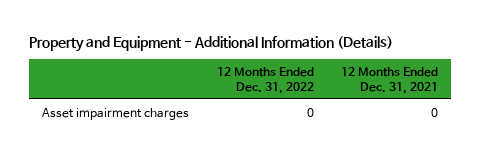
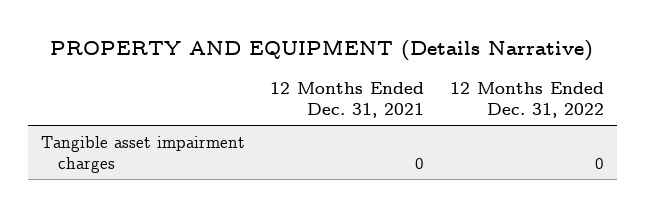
[28,36,393,53] Property and Equipment - Additional Information (Details) -> [50,38,594,61] PROPERTY AND EQUIPMENT (Details Narrative)
[42,107,190,120] Asset impairment charges -> [40,136,245,174] Tangible asset impairment charges

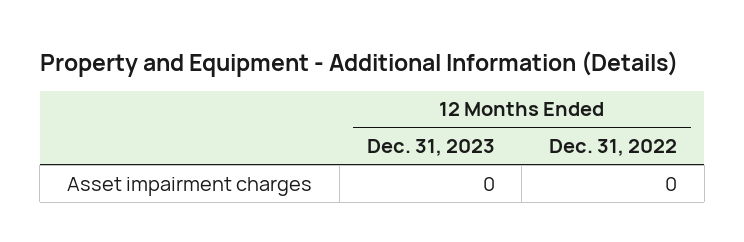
[50,38,594,61] PROPERTY AND EQUIPMENT (Details Narrative) -> [39,50,678,77] Property and Equipment - Additional Information (Details)
[270,82,425,118] 12 Months Ended Dec. 31, 2021 -> none
none -> [366,139,495,157] Dec. 31, 2023
[40,136,245,174] Tangible asset impairment charges -> [66,176,312,196] Asset impairment charges

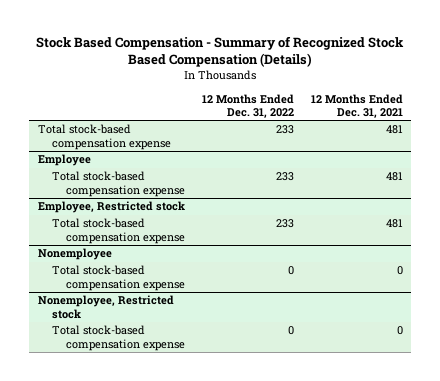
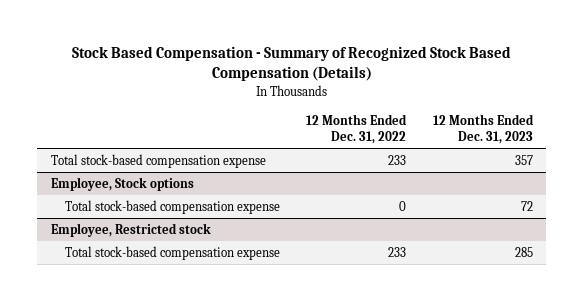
[310,93,403,119] 12 Months Ended Dec. 31, 2021 -> none
none -> [432,114,534,144] 12 Months Ended Dec. 31, 2023
[37,154,91,167] Employee -> none
none -> [50,177,194,192] Employee, Stock options
[275,172,294,182] 233 -> [399,201,407,212] 0
[37,248,112,261] Nonemployee -> none
[52,265,186,291] Total stock-based compensation expense -> none
[37,295,174,319] Nonemployee, Restricted stock -> none
[52,325,186,351] Total stock-based compensation expense -> none

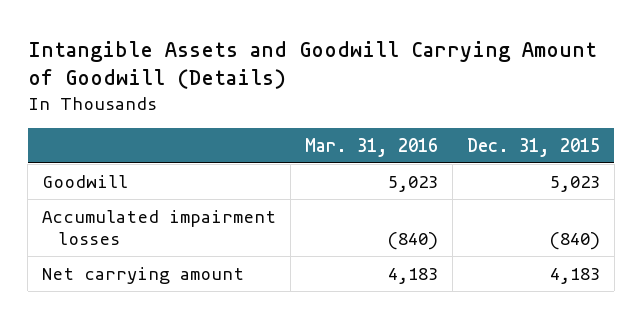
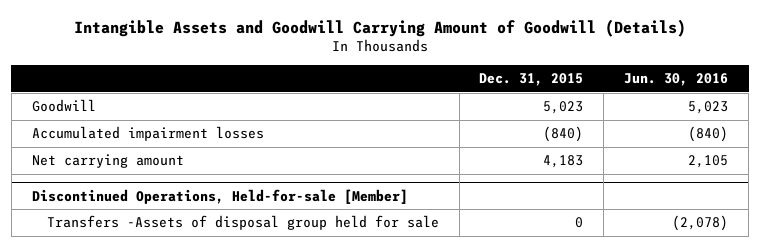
[305,137,439,157] Mar. 31, 2016 -> none
none -> [624,73,729,87] Jun. 30, 2016
none -> [31,188,408,204] Discontinued Operations, Held-for-sale [Member]
none -> [46,215,439,231] Transfers -Assets of disposal group held for sale

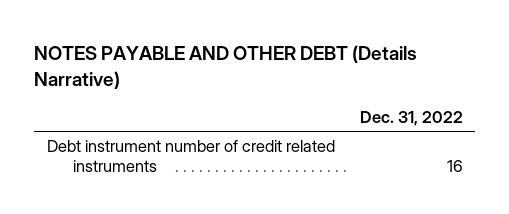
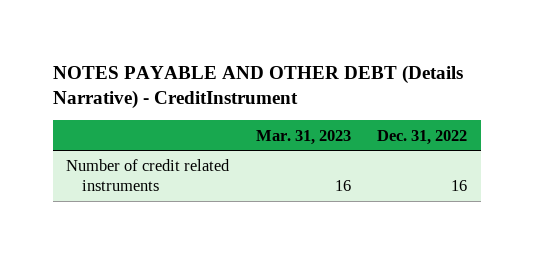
[34,45,418,89] NOTES PAYABLE AND OTHER DEBT (Details Narrative) -> [53,64,464,110] NOTES PAYABLE AND OTHER DEBT (Details Narrative) - CreditInstrument
none -> [255,129,351,145] Mar. 31, 2023
[46,140,335,172] Debt instrument number of credit related instruments -> [66,159,231,191] Number of credit related instruments

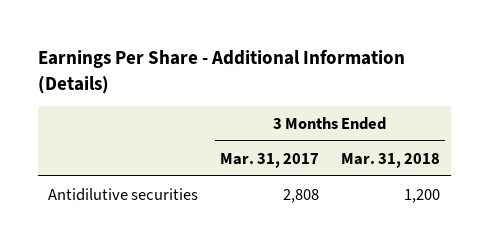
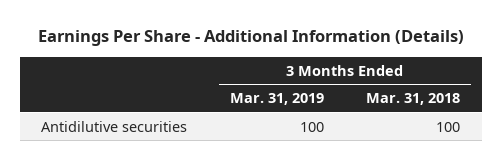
[220,152,320,168] Mar. 31, 2017 -> none
none -> [229,93,324,106] Mar. 31, 2019
[403,188,440,203] 1,200 -> [436,121,461,132] 100

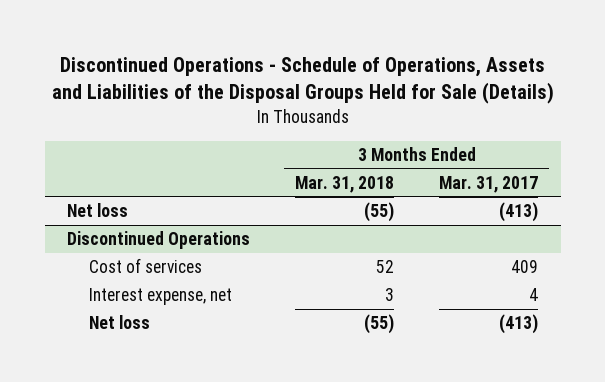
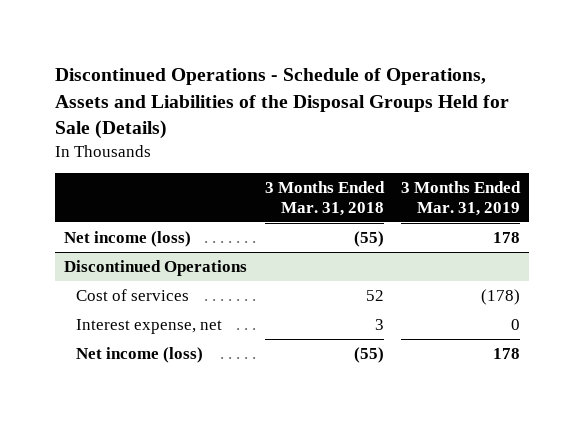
[439,175,539,193] Mar. 31, 2017 -> none
none -> [401,181,522,216] 3 Months Ended Mar. 31, 2019
[67,203,129,218] Net loss -> [63,230,191,247] Net income (loss)
[88,315,150,330] Net loss -> [76,346,204,363] Net income (loss)

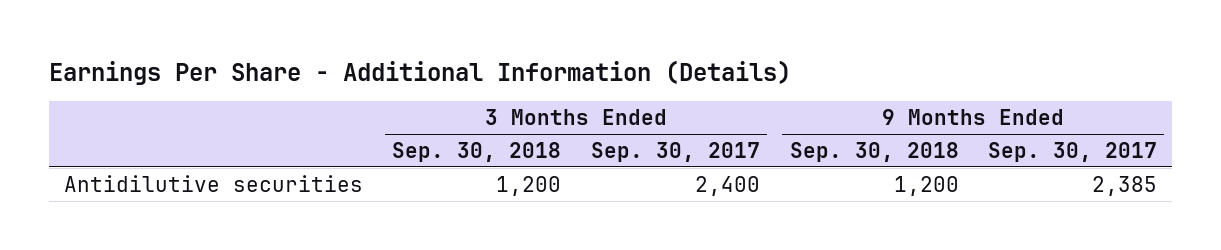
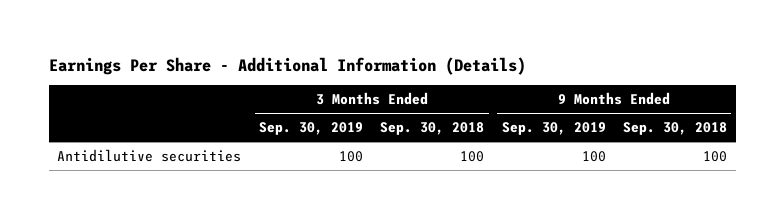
[590,141,760,162] Sep. 30, 2017 -> none
[988,141,1158,162] Sep. 30, 2017 -> none
none -> [258,121,363,135] Sep. 30, 2019
none -> [501,121,606,135] Sep. 30, 2019
[496,175,562,196] 1,200 -> [460,150,485,162] 100
[893,175,959,196] 1,200 -> [703,150,728,162] 100

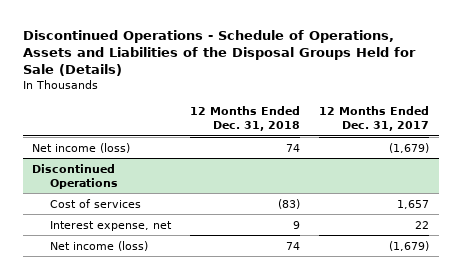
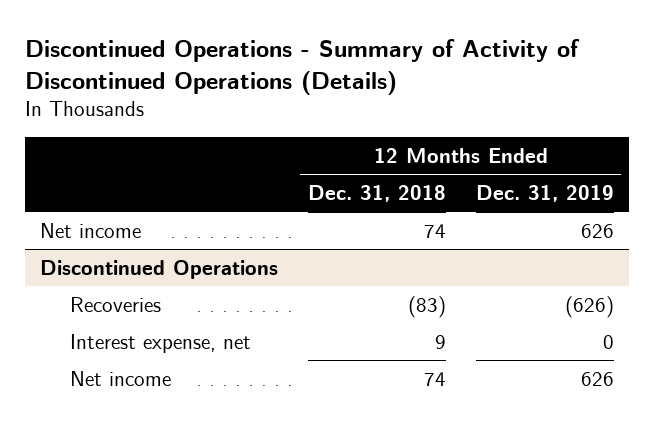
[22,29,416,77] Discontinued Operations - Schedule of Operations, Assets and Liabilities of the Disposal Groups Held for Sale (Details) -> [24,38,580,95] Discontinued Operations - Summary of Activity of Discontinued Operations (Details)
[319,106,430,132] 12 Months Ended Dec. 31, 2017 -> none
none -> [475,184,614,202] Dec. 31, 2019
[32,142,131,153] Net income (loss) -> [39,222,141,238] Net income
[49,198,141,208] Cost of services -> [70,296,162,312] Recoveries
[49,240,148,251] Net income (loss) -> [70,370,172,386] Net income

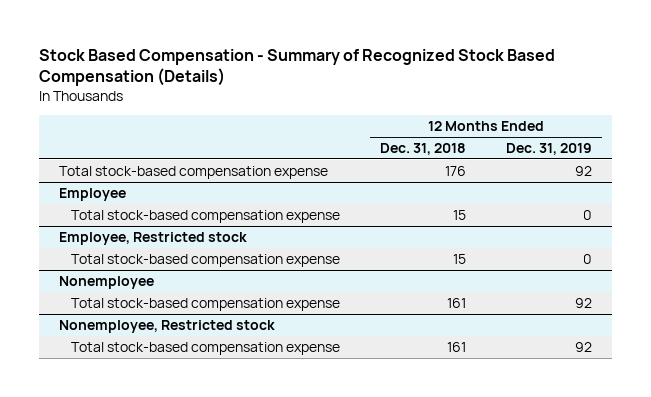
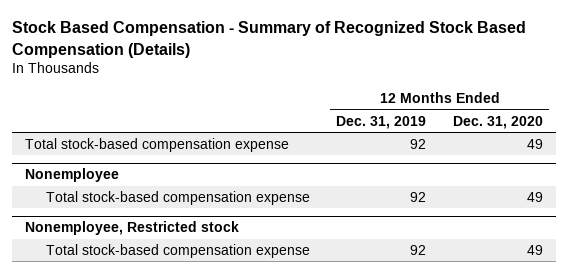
[380,143,467,156] Dec. 31, 2018 -> none
none -> [452,115,543,129] Dec. 31, 2020
[58,188,126,202] Employee -> none
[71,210,341,224] Total stock-based compensation expense -> none
[58,232,247,246] Employee, Restricted stock -> none
[71,254,341,268] Total stock-based compensation expense -> none

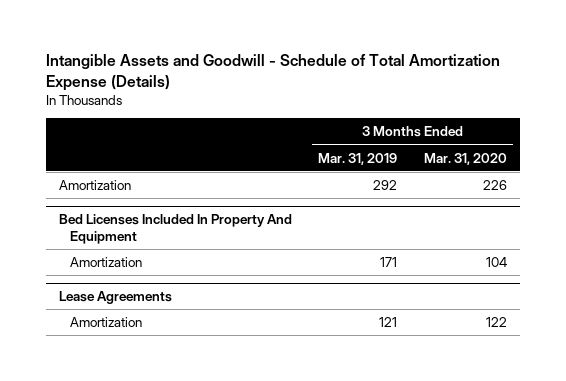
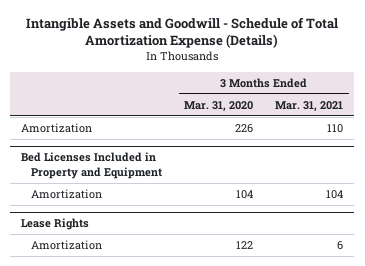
[318,152,398,165] Mar. 31, 2019 -> none
none -> [275,100,344,111] Mar. 31, 2021
[58,214,292,244] Bed Licenses Included In Property And Equipment -> [21,152,163,179] Bed Licenses Included in Property and Equipment
[58,291,172,305] Lease Agreements -> [21,218,90,231] Lease Rights

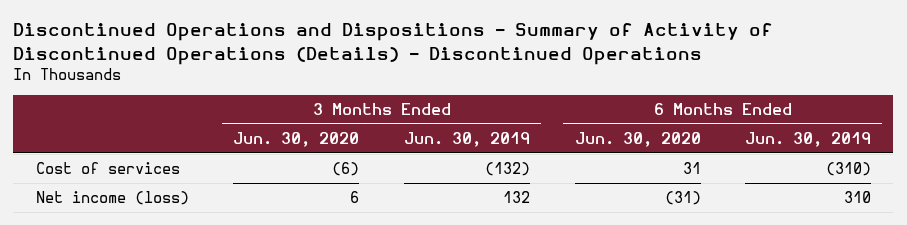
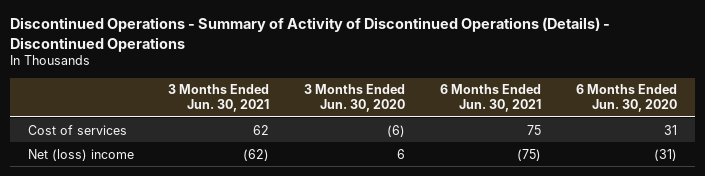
[13,23,774,65] Discontinued Operations and Dispositions - Summary of Activity of Discontinued Operations (Details) - Discontinued Operations -> [10,17,611,52] Discontinued Operations - Summary of Activity of Discontinued Operations (Details) - Discontinued Operations
[403,132,530,148] Jun. 30, 2019 -> none
[745,132,872,148] Jun. 30, 2019 -> none
none -> [168,84,270,113] 3 Months Ended Jun. 30, 2021
none -> [440,84,542,113] 6 Months Ended Jun. 30, 2021
[35,191,189,206] Net income (loss) -> [27,148,134,161] Net (loss) income

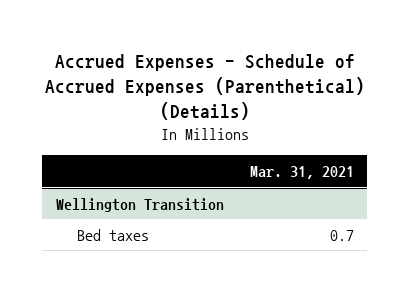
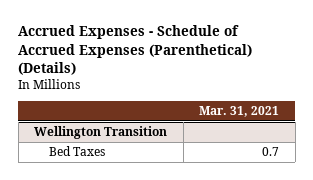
[77,228,150,241] Bed taxes -> [48,146,105,157] Bed Taxes

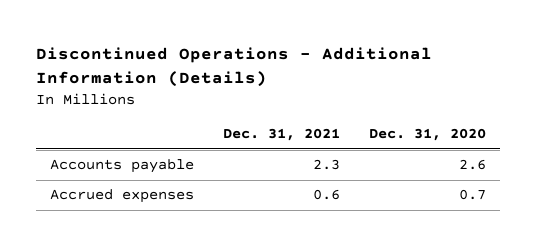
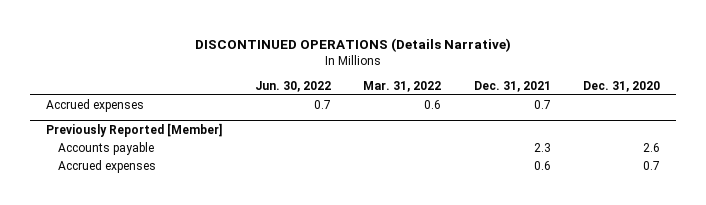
[35,47,432,88] Discontinued Operations - Additional Information (Details) -> [195,37,512,52] DISCONTINUED OPERATIONS (Details Narrative)
none -> [254,81,331,93] Jun. 30, 2022
none -> [363,81,442,93] Mar. 31, 2022
none -> [46,99,145,113] Accrued expenses
none -> [46,123,223,138] Previously Reported [Member]

